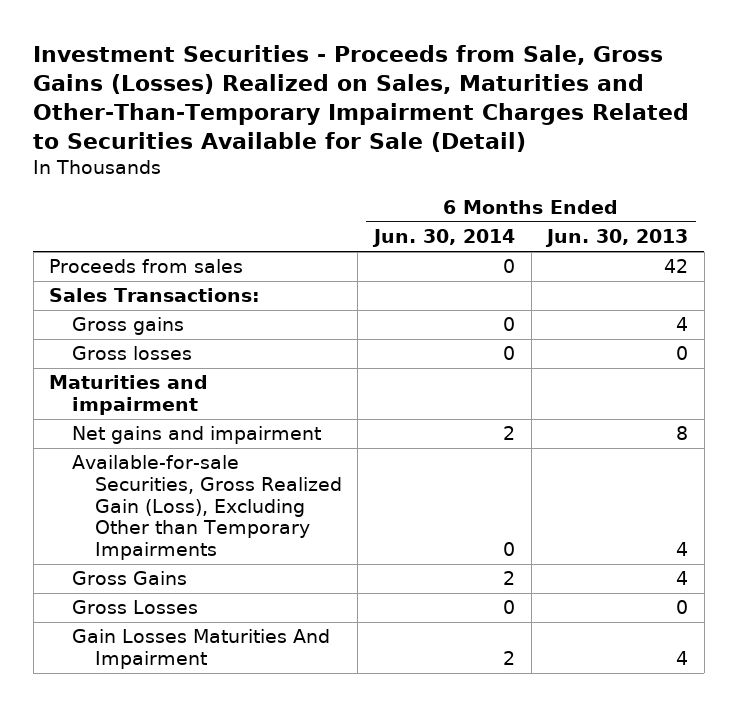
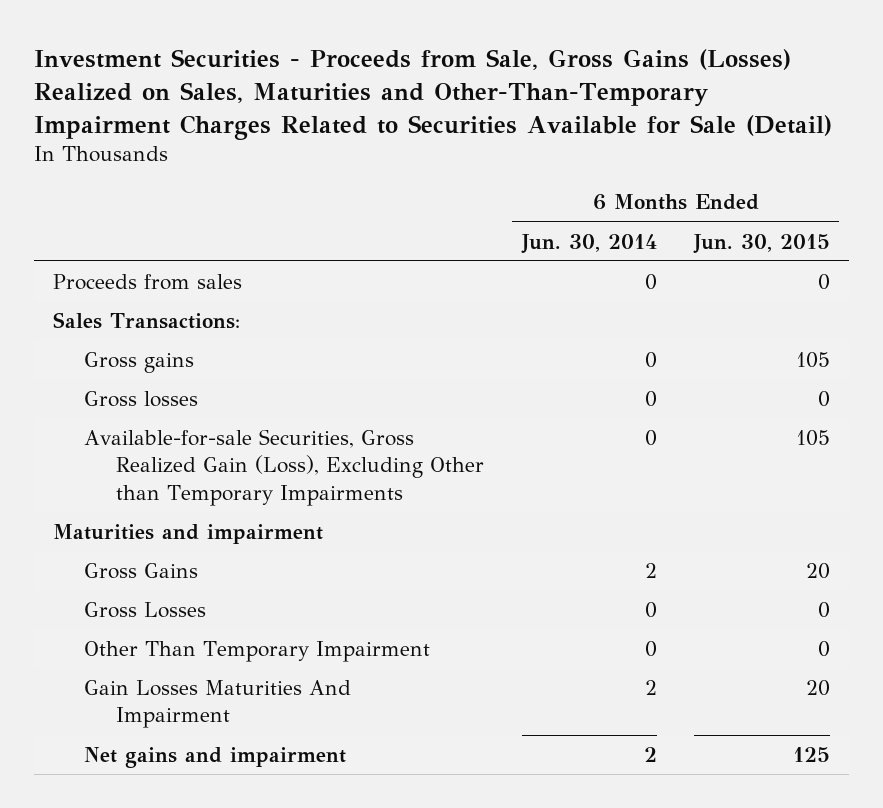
[545,229,689,248] Jun. 30, 2013 -> none
none -> [692,233,830,254] Jun. 30, 2015
[49,375,209,416] Maturities and impairment -> [52,523,323,544] Maturities and impairment
none -> [84,640,431,662] Other Than Temporary Impairment
[72,426,322,445] Net gains and impairment -> [84,746,347,768] Net gains and impairment

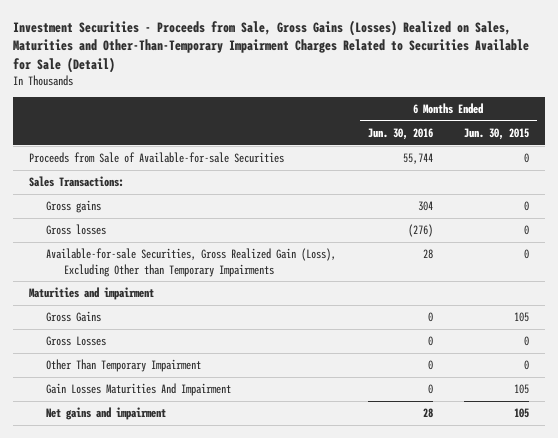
[520,233,657,254] Jun. 30, 2014 -> none
none -> [367,127,433,140] Jun. 30, 2016
[52,273,242,290] Proceeds from sales -> [28,152,284,164] Proceeds from Sale of Available-for-sale Securities
[795,351,830,368] 105 -> [524,201,530,212] 0
[795,429,830,446] 105 -> [524,249,530,260] 0
[805,562,830,579] 20 -> [514,312,530,323] 105
[805,679,830,696] 20 -> [514,384,530,395] 105
[792,746,830,762] 125 -> [514,408,530,419] 105

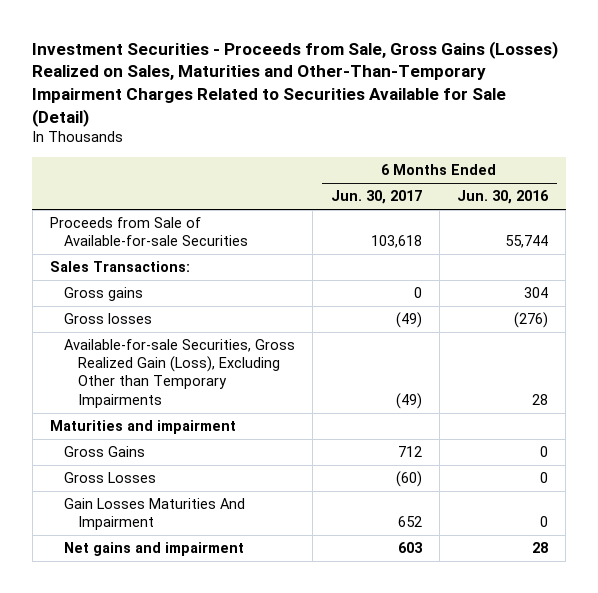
[464,127,530,140] Jun. 30, 2015 -> none
none -> [330,190,422,205] Jun. 30, 2017
[46,359,202,373] Other Than Temporary Impairment -> none

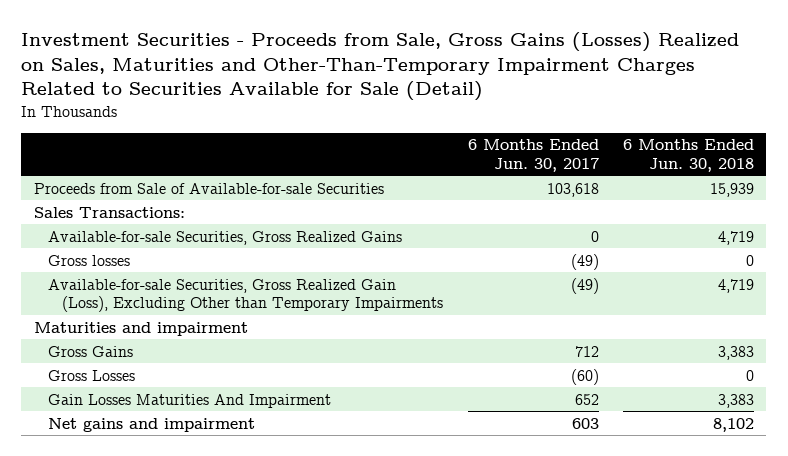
[457,190,550,205] Jun. 30, 2016 -> none
none -> [623,139,755,172] 6 Months Ended Jun. 30, 2018
[63,287,143,302] Gross gains -> [47,230,402,245] Available-for-sale Securities, Gross Realized Gains

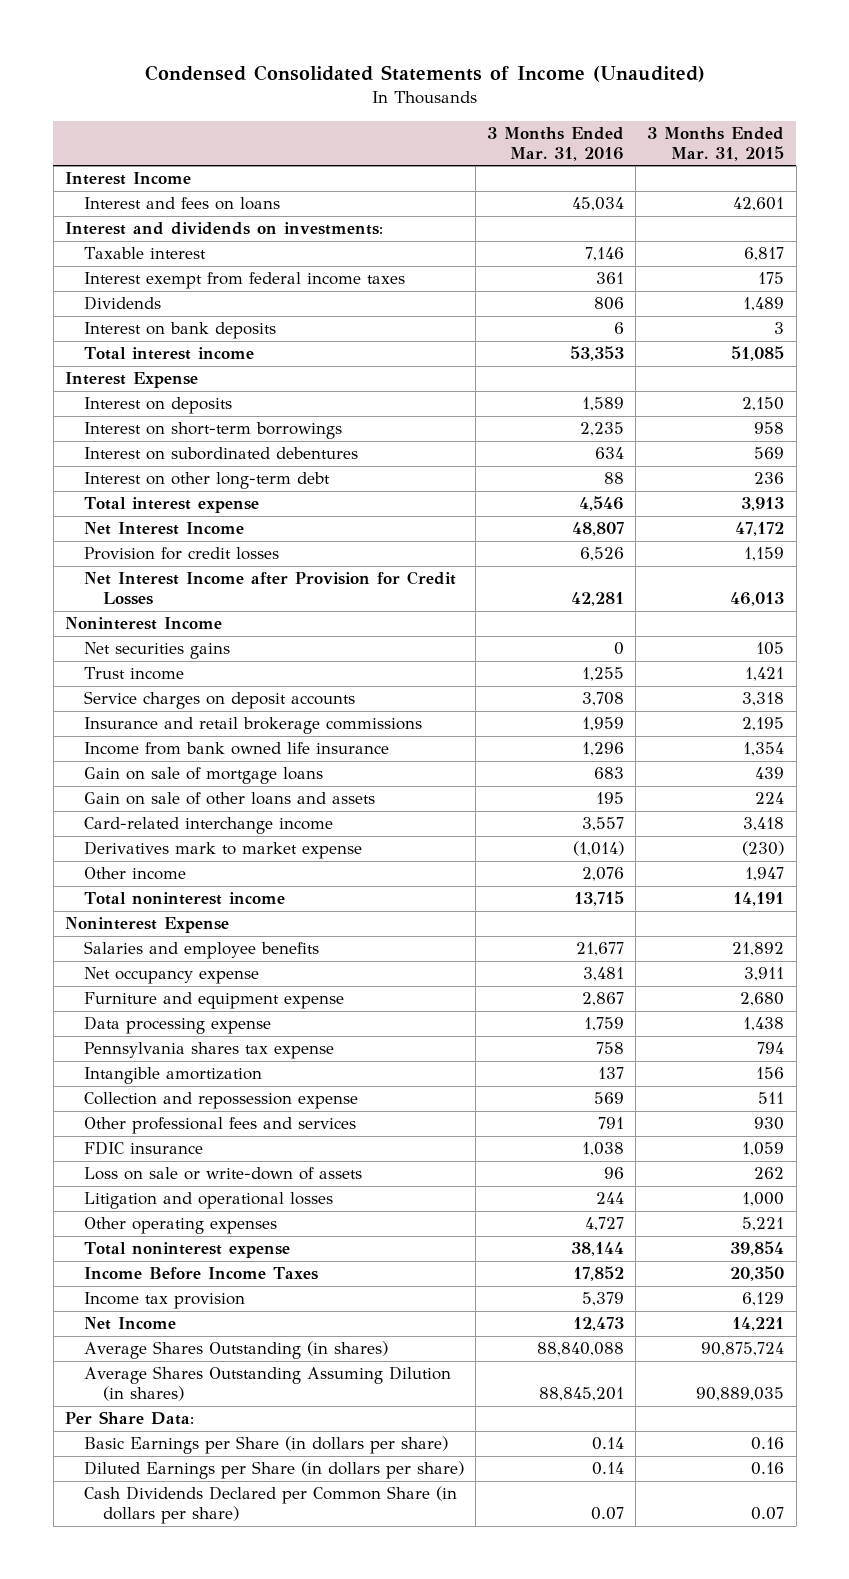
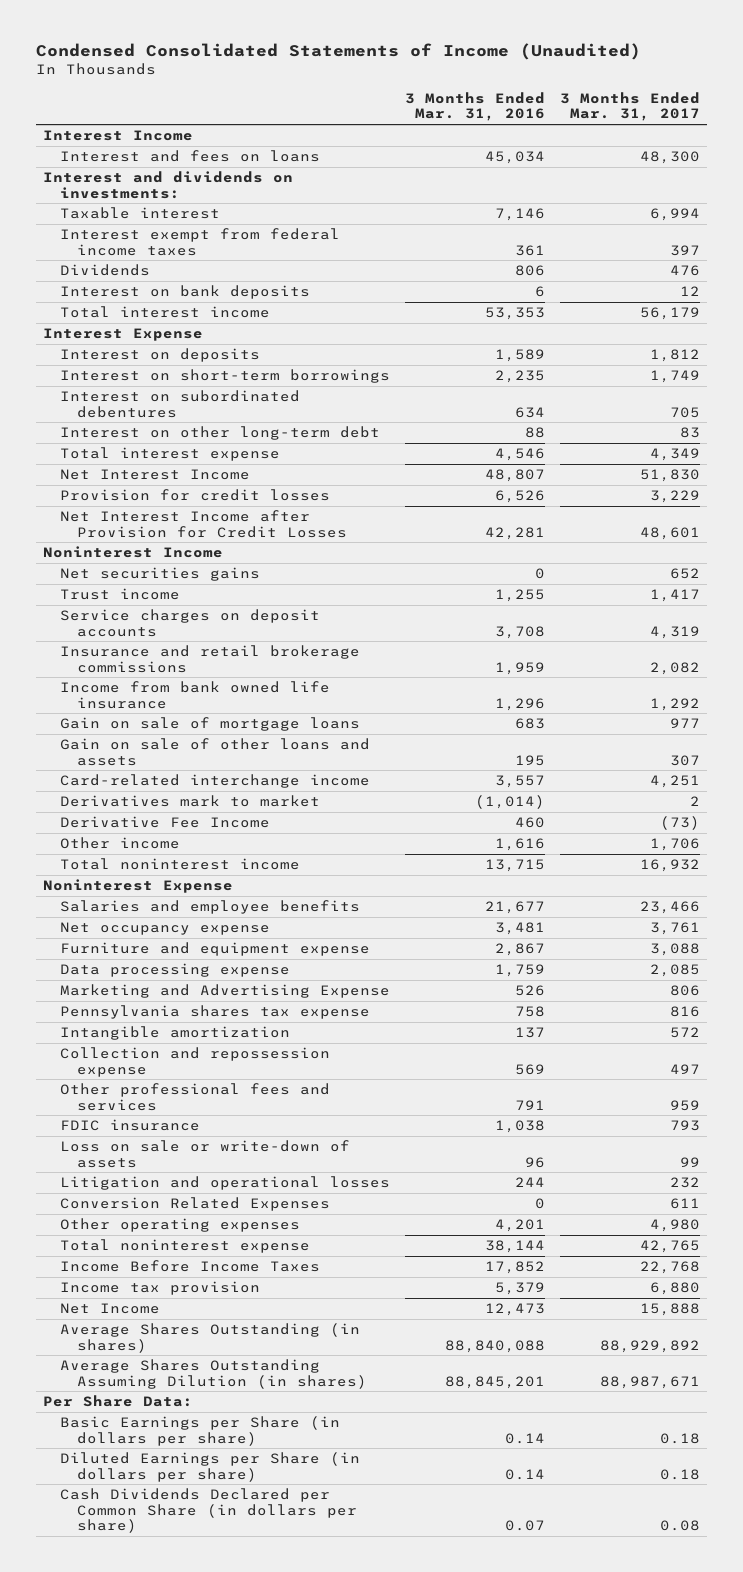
[647,126,785,162] 3 Months Ended Mar. 31, 2015 -> none
none -> [559,91,700,122] 3 Months Ended Mar. 31, 2017
[84,841,363,860] Derivatives mark to market expense -> [59,795,320,808] Derivatives mark to market
none -> [59,816,270,829] Derivative Fee Income
[582,867,625,882] 2,076 -> [494,838,545,852] 1,616
none -> [59,984,390,999] Marketing and Advertising Expense
none -> [59,1197,330,1212] Conversion Related Expenses
[585,1217,625,1232] 4,727 -> [494,1219,545,1233] 4,201

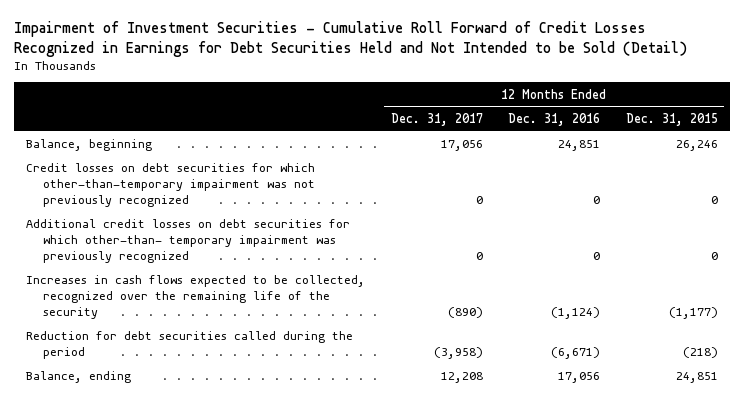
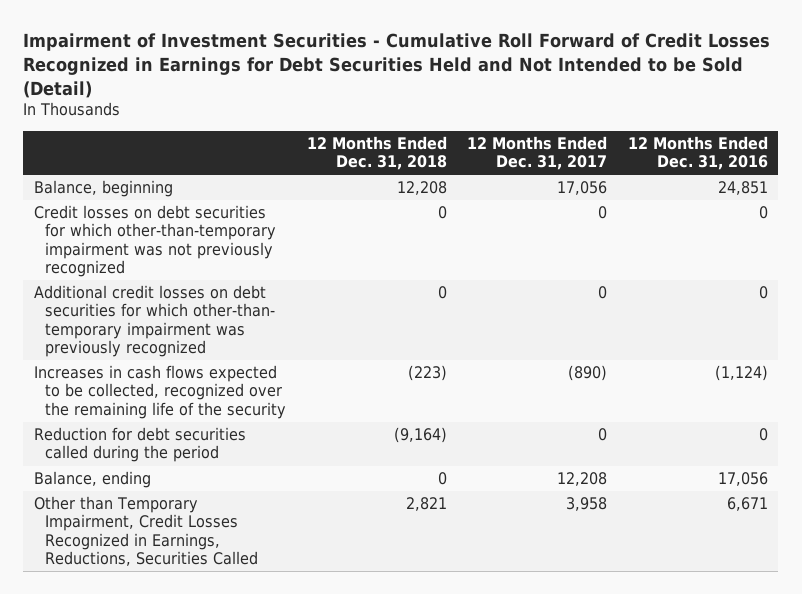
[625,112,718,126] Dec. 31, 2015 -> none
none -> [306,135,447,171] 12 Months Ended Dec. 31, 2018
[433,347,483,360] (3,958) -> [598,428,608,442] 0
[551,347,601,360] (6,671) -> [758,428,768,442] 0
none -> [33,496,259,566] Other than Temporary Impairment, Credit Losses Recognized in Earnings, Reductions, Securities Called

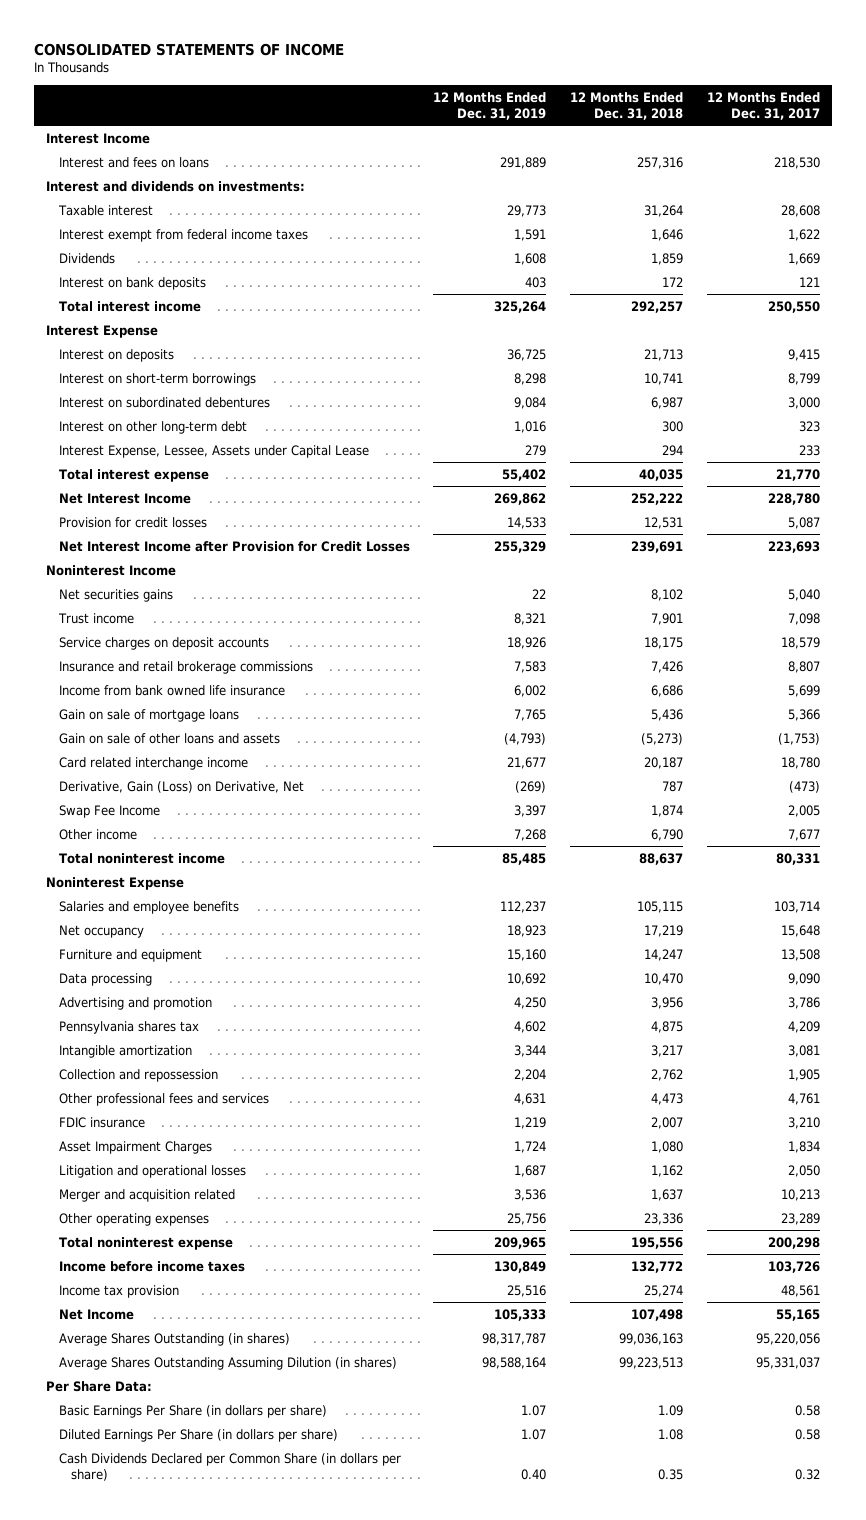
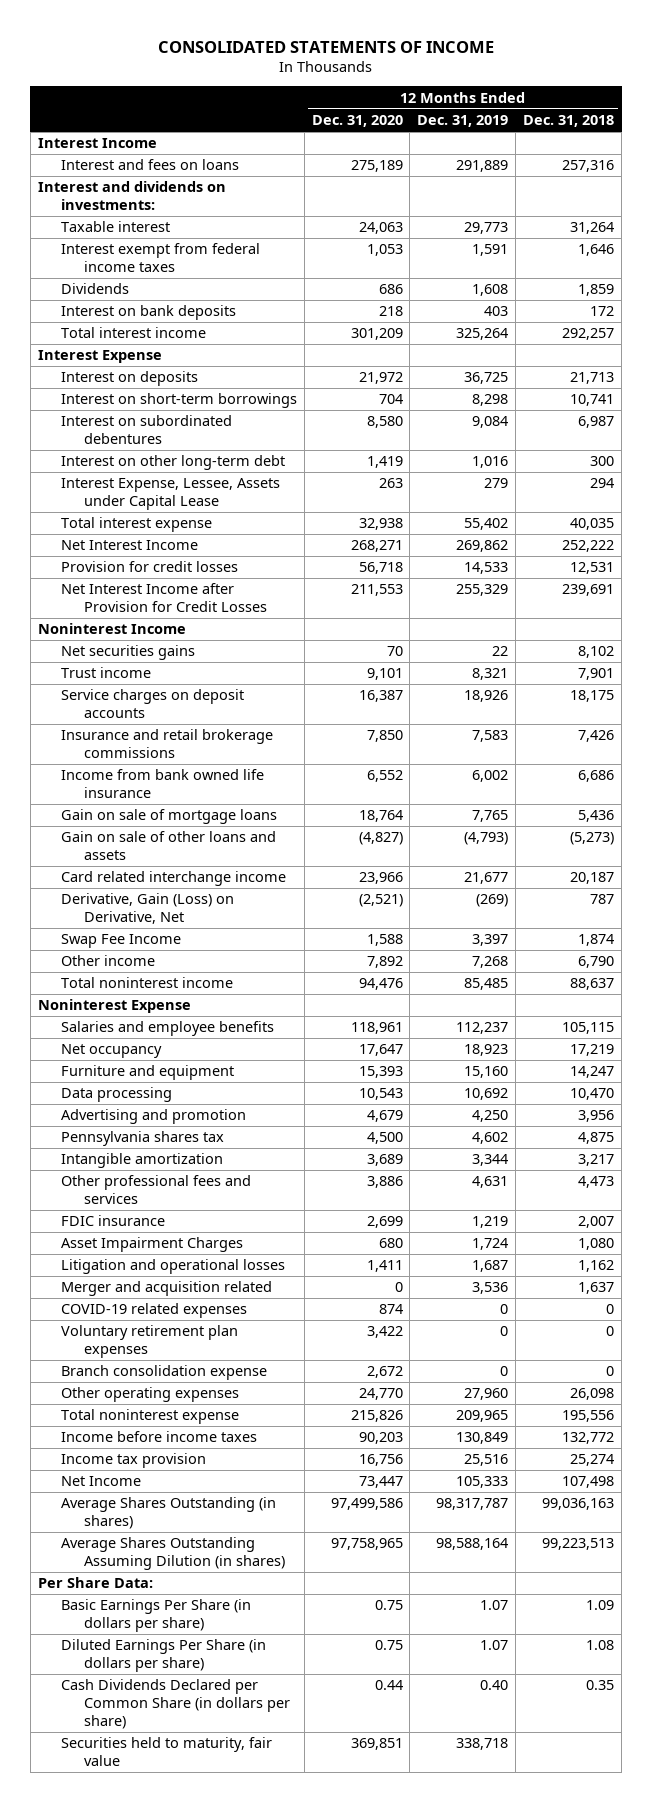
[706,91,820,120] 12 Months Ended Dec. 31, 2017 -> none
none -> [311,115,403,128] Dec. 31, 2020
[58,1068,218,1082] Collection and repossession -> none
none -> [60,1303,247,1319] COVID-19 related expenses
none -> [60,1325,238,1358] Voluntary retirement plan expenses
none -> [60,1365,267,1381] Branch consolidation expense
[507,1212,547,1225] 25,756 -> [464,1388,509,1401] 27,960
[644,1212,684,1225] 23,336 -> [570,1388,615,1401] 26,098
none -> [60,1737,272,1766] Securities held to maturity, fair value

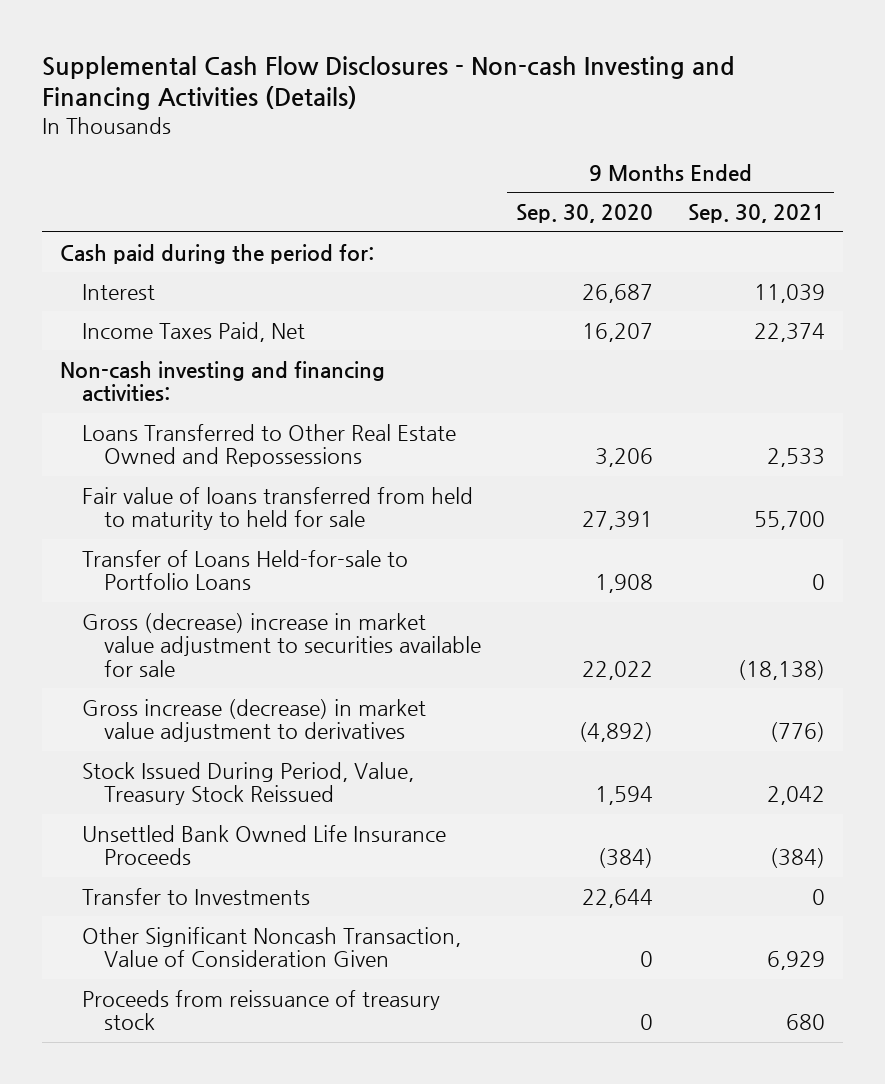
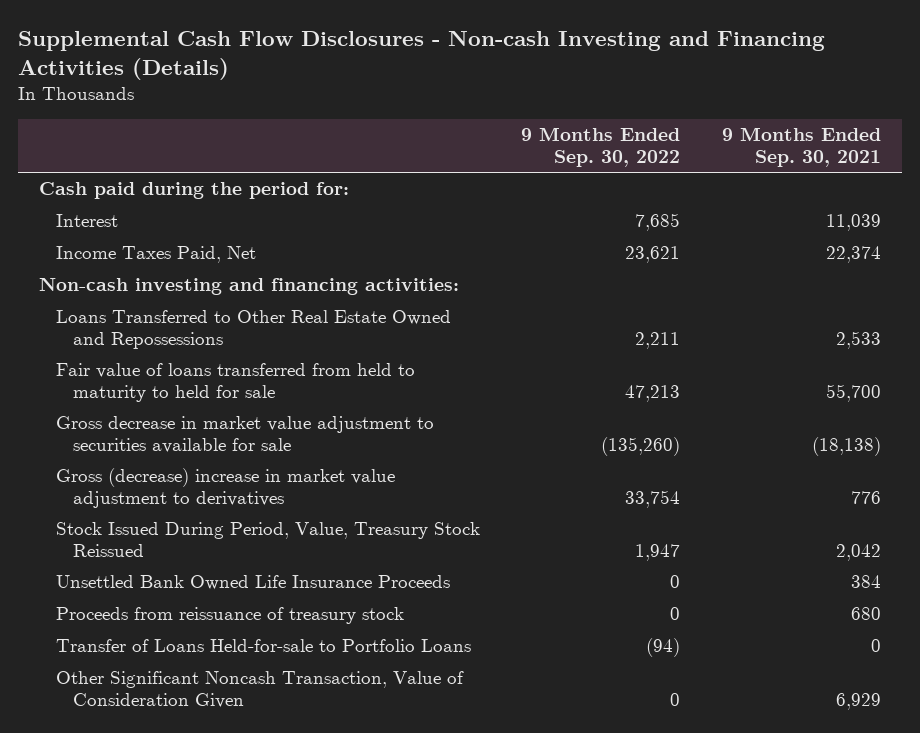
[516,204,654,224] Sep. 30, 2020 -> none
none -> [521,126,681,167] 9 Months Ended Sep. 30, 2022
[81,612,481,677] Gross (decrease) increase in market value adjustment to securities available for sale -> [55,416,434,453] Gross decrease in market value adjustment to securities available for sale
[81,698,426,743] Gross increase (decrease) in market value adjustment to derivatives -> [55,468,395,508] Gross (decrease) increase in market value adjustment to derivatives
[770,722,826,743] (776) -> [851,490,882,504] 776
[81,887,310,905] Transfer to Investments -> none
[770,848,826,869] (384) -> [851,575,882,589] 384
[81,549,408,591] Transfer of Loans Held-for-sale to Portfolio Loans -> [55,639,471,653] Transfer of Loans Held-for-sale to Portfolio Loans
[81,926,461,968] Other Significant Noncash Transaction, Value of Consideration Given -> [55,671,464,708] Other Significant Noncash Transaction, Value of Consideration Given

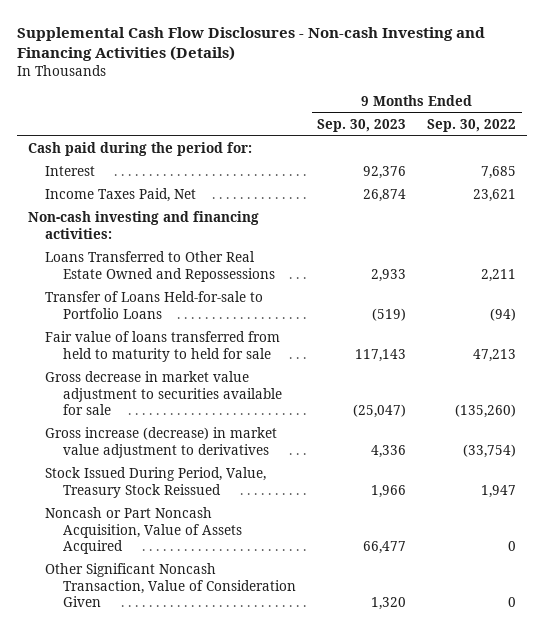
[722,126,882,167] 9 Months Ended Sep. 30, 2021 -> none
none -> [317,118,407,132] Sep. 30, 2023
[55,639,471,653] Transfer of Loans Held-for-sale to Portfolio Loans -> [45,291,264,319] Transfer of Loans Held-for-sale to Portfolio Loans
[55,468,395,508] Gross (decrease) increase in market value adjustment to derivatives -> [45,427,278,458] Gross increase (decrease) in market value adjustment to derivatives
[625,489,681,508] 33,754 -> [463,443,517,458] (33,754)
[55,575,450,591] Unsettled Bank Owned Life Insurance Proceeds -> none
[55,607,404,625] Proceeds from reissuance of treasury stock -> none
none -> [45,507,242,555] Noncash or Part Noncash Acquisition, Value of Assets Acquired

